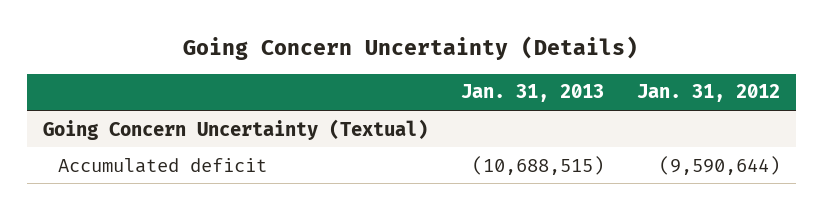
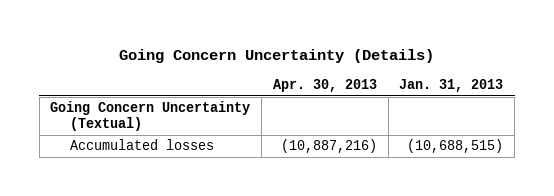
[636,84,780,103] Jan. 31, 2012 -> none
none -> [272,79,377,93] Apr. 30, 2013
[58,157,268,173] Accumulated deficit -> [69,139,214,151] Accumulated losses

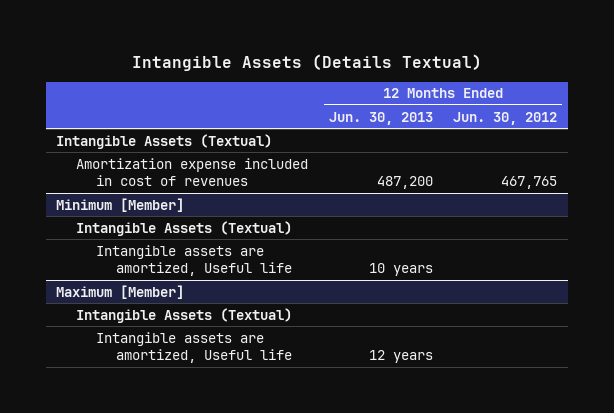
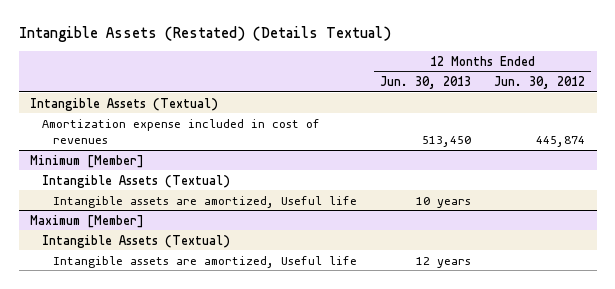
[131,53,482,71] Intangible Assets (Details Textual) -> [18,26,391,43] Intangible Assets (Restated) (Details Textual)
[376,176,433,190] 487,200 -> [422,135,472,147] 513,450
[501,176,558,190] 467,765 -> [536,135,586,147] 445,874

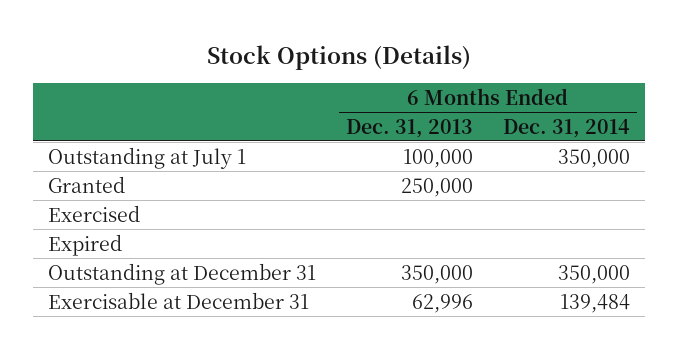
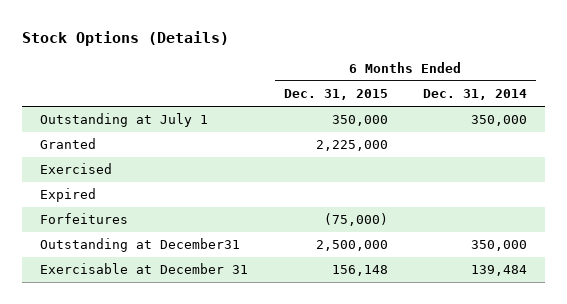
[346,118,474,138] Dec. 31, 2013 -> none
none -> [283,89,388,101] Dec. 31, 2015
none -> [40,213,129,225] Forfeitures
[48,262,317,285] Outstanding at December 31 -> [40,238,241,253] Outstanding at December31

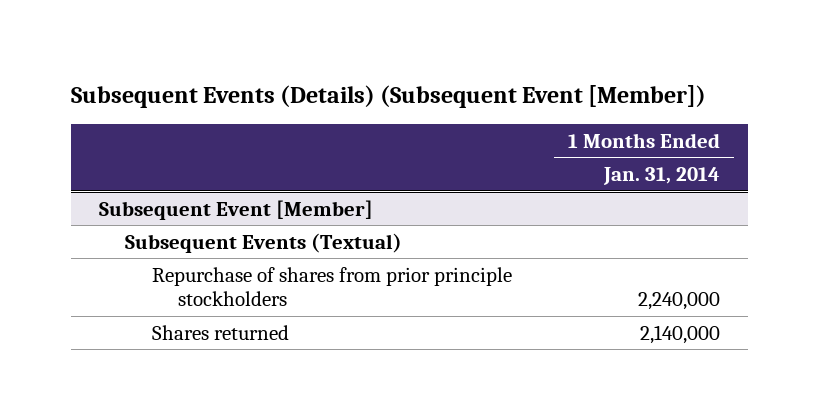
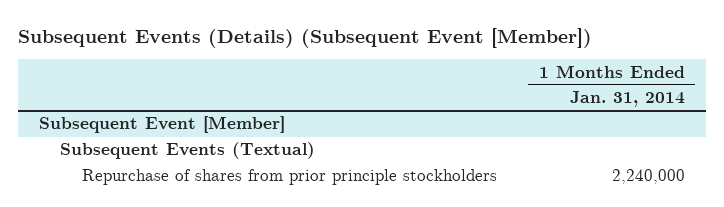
[151,324,289,340] Shares returned -> none

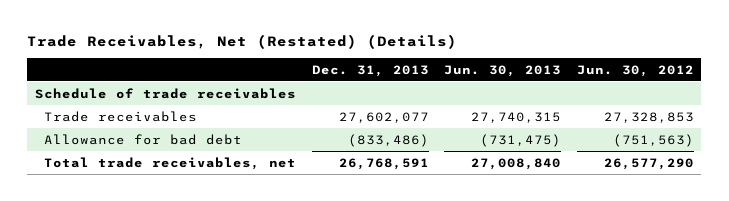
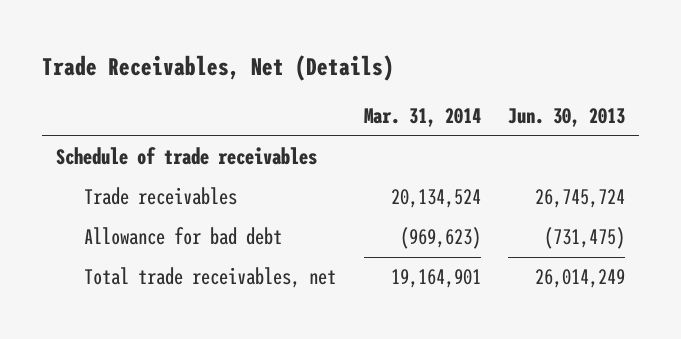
[27,34,458,50] Trade Receivables, Net (Restated) (Details) -> [42,54,395,81] Trade Receivables, Net (Details)
[311,64,429,77] Dec. 31, 2013 -> none
[576,64,694,77] Jun. 30, 2012 -> none
none -> [363,108,481,128] Mar. 31, 2014
[471,111,562,123] 27,740,315 -> [534,189,625,209] 26,745,724
[471,157,562,170] 27,008,840 -> [534,269,625,289] 26,014,249

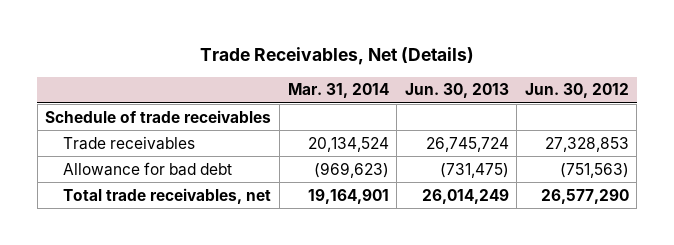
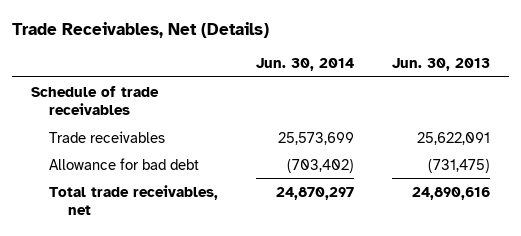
[287,83,389,99] Mar. 31, 2014 -> none
[524,83,629,99] Jun. 30, 2012 -> none
none -> [255,58,354,72] Jun. 30, 2014
[425,136,509,152] 26,745,724 -> [416,131,490,145] 25,622,091
[421,188,509,204] 26,014,249 -> [411,186,490,200] 24,890,616

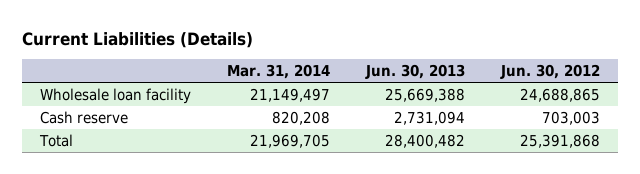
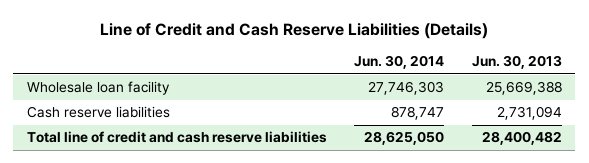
[21,31,253,48] Current Liabilities (Details) -> [100,22,489,39] Line of Credit and Cash Reserve Liabilities (Details)
[227,64,331,80] Mar. 31, 2014 -> none
[500,64,601,80] Jun. 30, 2012 -> none
none -> [354,54,445,69] Jun. 30, 2014
[39,110,128,124] Cash reserve -> [27,106,171,119] Cash reserve liabilities
[38,133,73,147] Total -> [27,131,328,144] Total line of credit and cash reserve liabilities

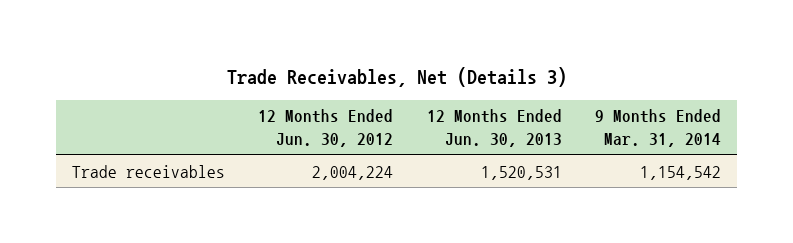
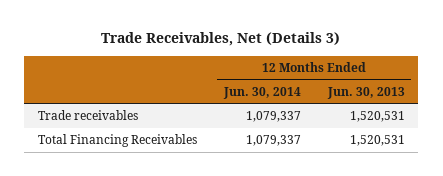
[258,109,394,147] 12 Months Ended Jun. 30, 2012 -> none
[594,109,721,147] 9 Months Ended Mar. 31, 2014 -> none
none -> [222,86,301,99] Jun. 30, 2014
none -> [37,134,197,148] Total Financing Receivables

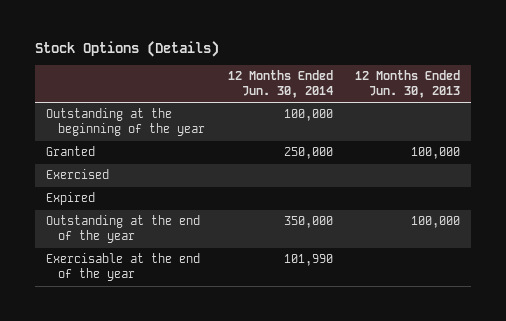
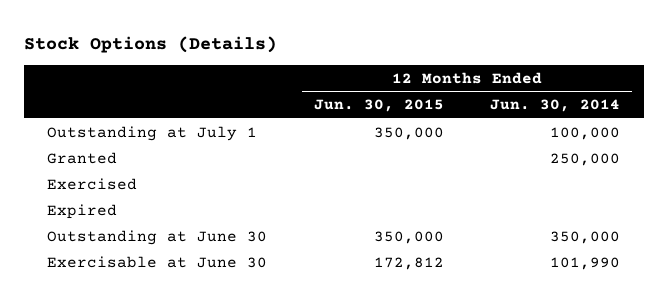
[354,70,460,99] 12 Months Ended Jun. 30, 2013 -> none
none -> [313,99,444,113] Jun. 30, 2015
[45,108,206,137] Outstanding at the beginning of the year -> [47,125,258,141] Outstanding at July 1
[45,215,200,244] Outstanding at the end of the year -> [47,229,268,245] Outstanding at June 30
[45,253,200,282] Exercisable at the end of the year -> [47,255,268,268] Exercisable at June 30

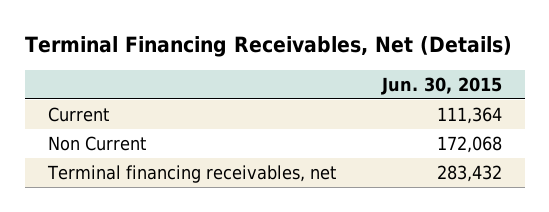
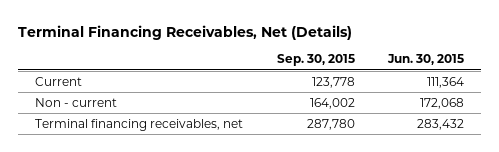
none -> [276,54,355,67] Sep. 30, 2015
[47,135,146,151] Non Current -> [34,97,117,107] Non - current

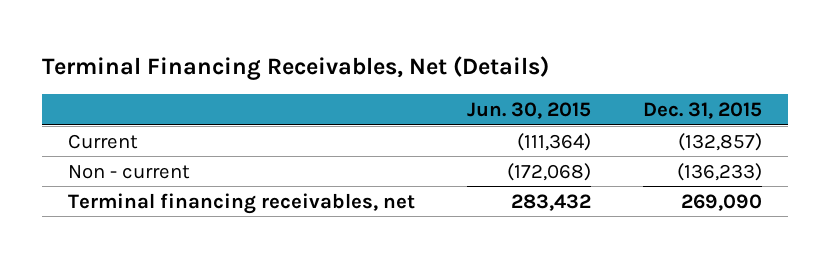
[276,54,355,67] Sep. 30, 2015 -> none
none -> [642,101,762,119] Dec. 31, 2015
[427,76,465,88] 111,364 -> [516,132,591,151] (111,364)
[420,97,465,109] 172,068 -> [506,162,591,181] (172,068)

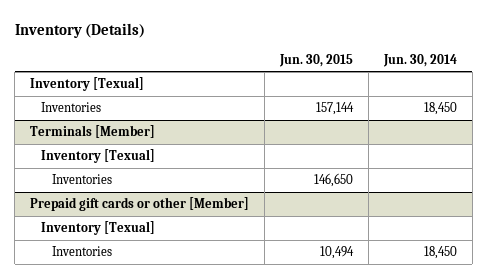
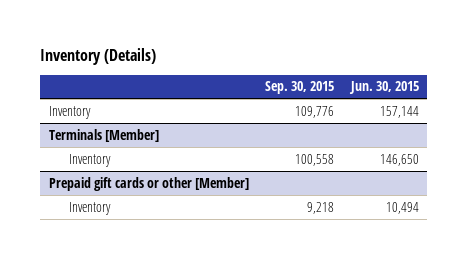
[382,53,457,67] Jun. 30, 2014 -> none
none -> [265,81,335,95] Sep. 30, 2015
[30,77,145,92] Inventory [Texual] -> none
[40,102,101,113] Inventories -> [48,105,91,119] Inventory
[40,149,155,164] Inventory [Texual] -> none
[51,174,112,185] Inventories -> [69,153,112,167] Inventory
[40,221,155,236] Inventory [Texual] -> none
[51,246,112,257] Inventories -> [69,201,112,215] Inventory

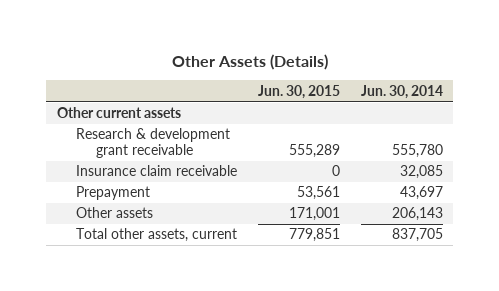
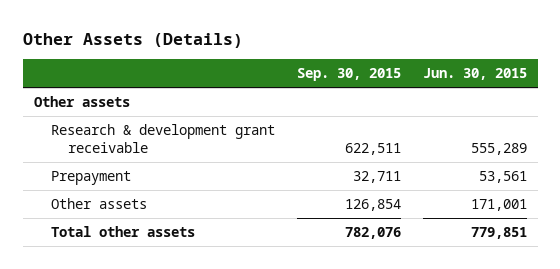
[360,84,443,99] Jun. 30, 2014 -> none
none -> [296,68,401,82] Sep. 30, 2015
[56,107,181,119] Other current assets -> [33,96,130,108] Other assets
[76,165,238,177] Insurance claim receivable -> none
[76,228,238,243] Total other assets, current -> [50,226,195,238] Total other assets

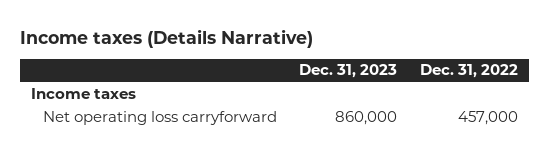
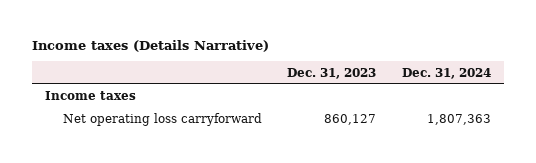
[419,64,518,79] Dec. 31, 2022 -> none
none -> [401,67,491,79] Dec. 31, 2024
[335,110,398,125] 860,000 -> [324,114,377,126] 860,127

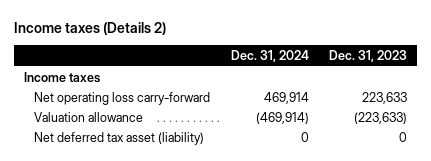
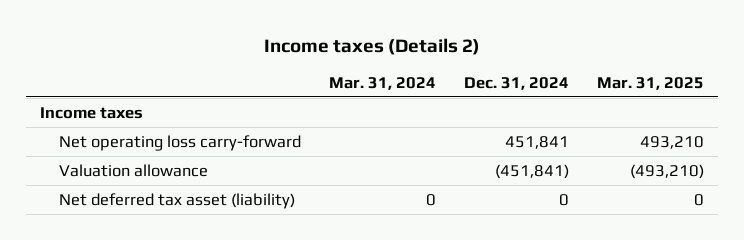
[329,49,408,62] Dec. 31, 2023 -> none
none -> [328,76,436,90] Mar. 31, 2024
none -> [596,76,704,90] Mar. 31, 2025
[263,91,309,104] 469,914 -> [504,135,569,149] 451,841
[255,111,309,124] (469,914) -> [494,163,569,179] (451,841)

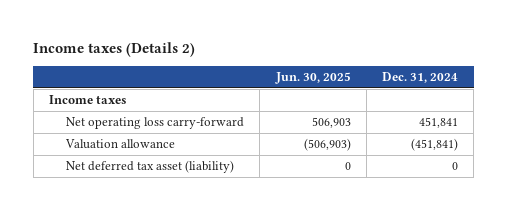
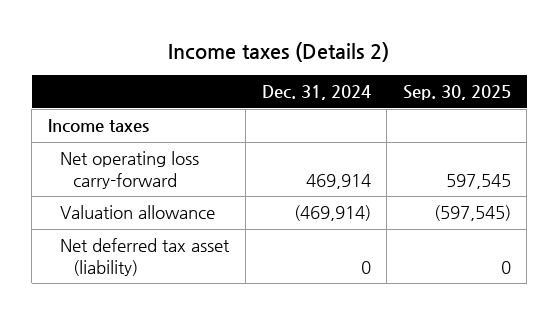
[274,72,351,85] Jun. 30, 2025 -> none
none -> [402,85,511,101] Sep. 30, 2025
[418,116,458,128] 451,841 -> [305,173,371,189] 469,914
[410,137,458,151] (451,841) -> [293,205,371,222] (469,914)

